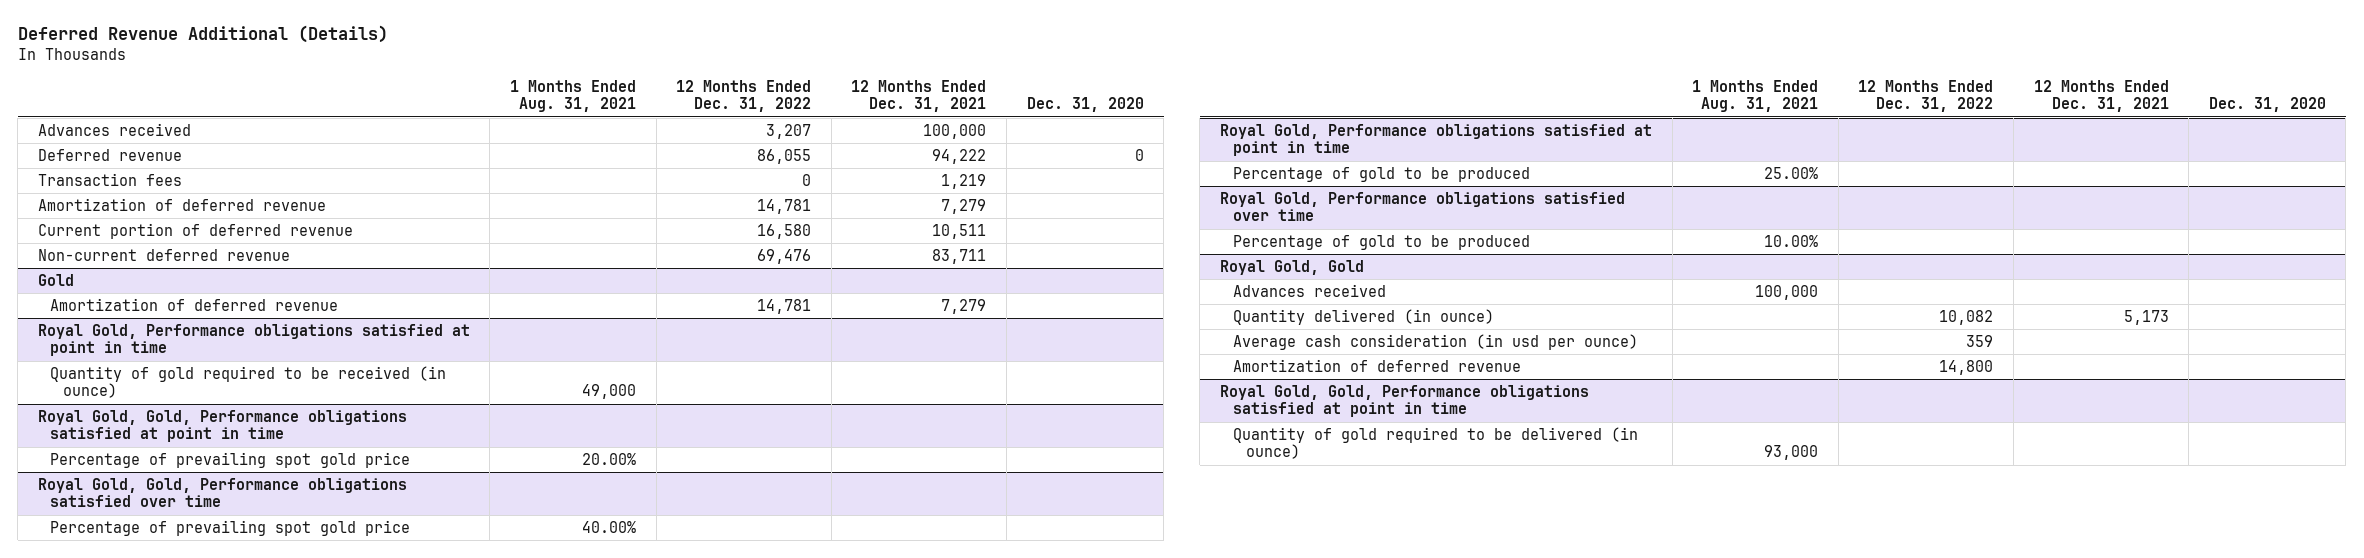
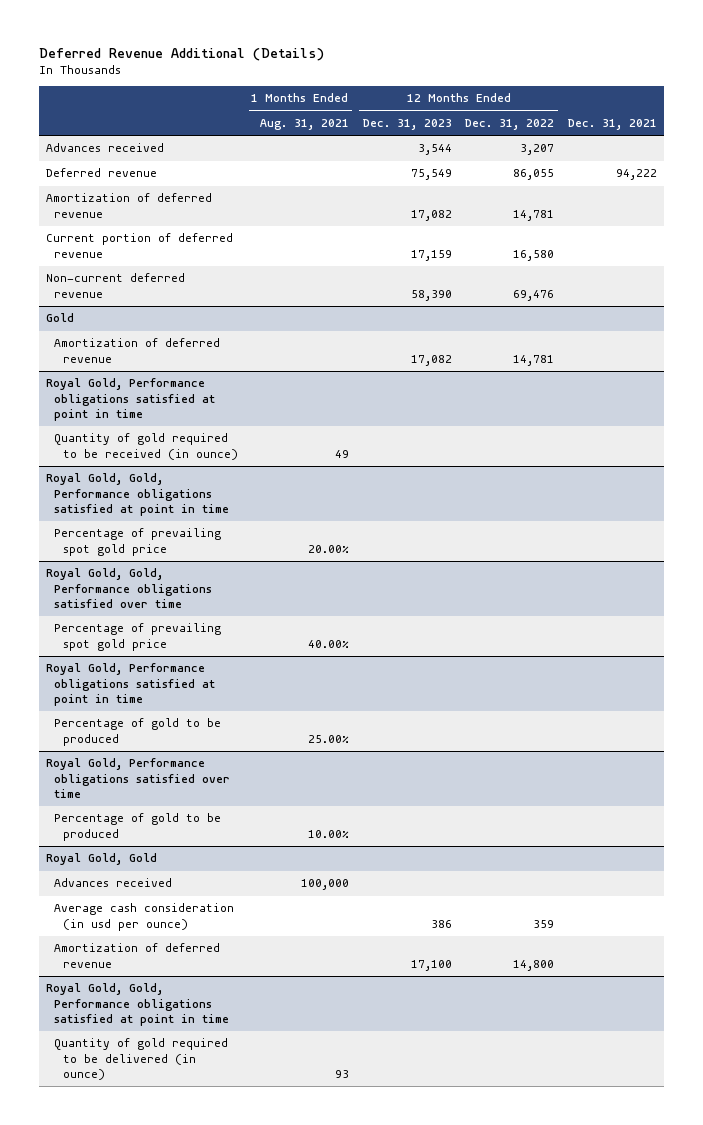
[851,79,987,113] 12 Months Ended Dec. 31, 2021 -> none
[1026,97,1144,113] Dec. 31, 2020 -> none
none -> [362,119,452,131] Dec. 31, 2023
none -> [568,119,658,131] Dec. 31, 2021
[37,172,182,186] Transaction fees -> none
[581,384,636,400] 49,000 -> [334,449,349,458] 49
[1232,308,1494,325] Quantity delivered (in ounce) -> none
[1764,445,1819,461] 93,000 -> [334,1070,349,1079] 93

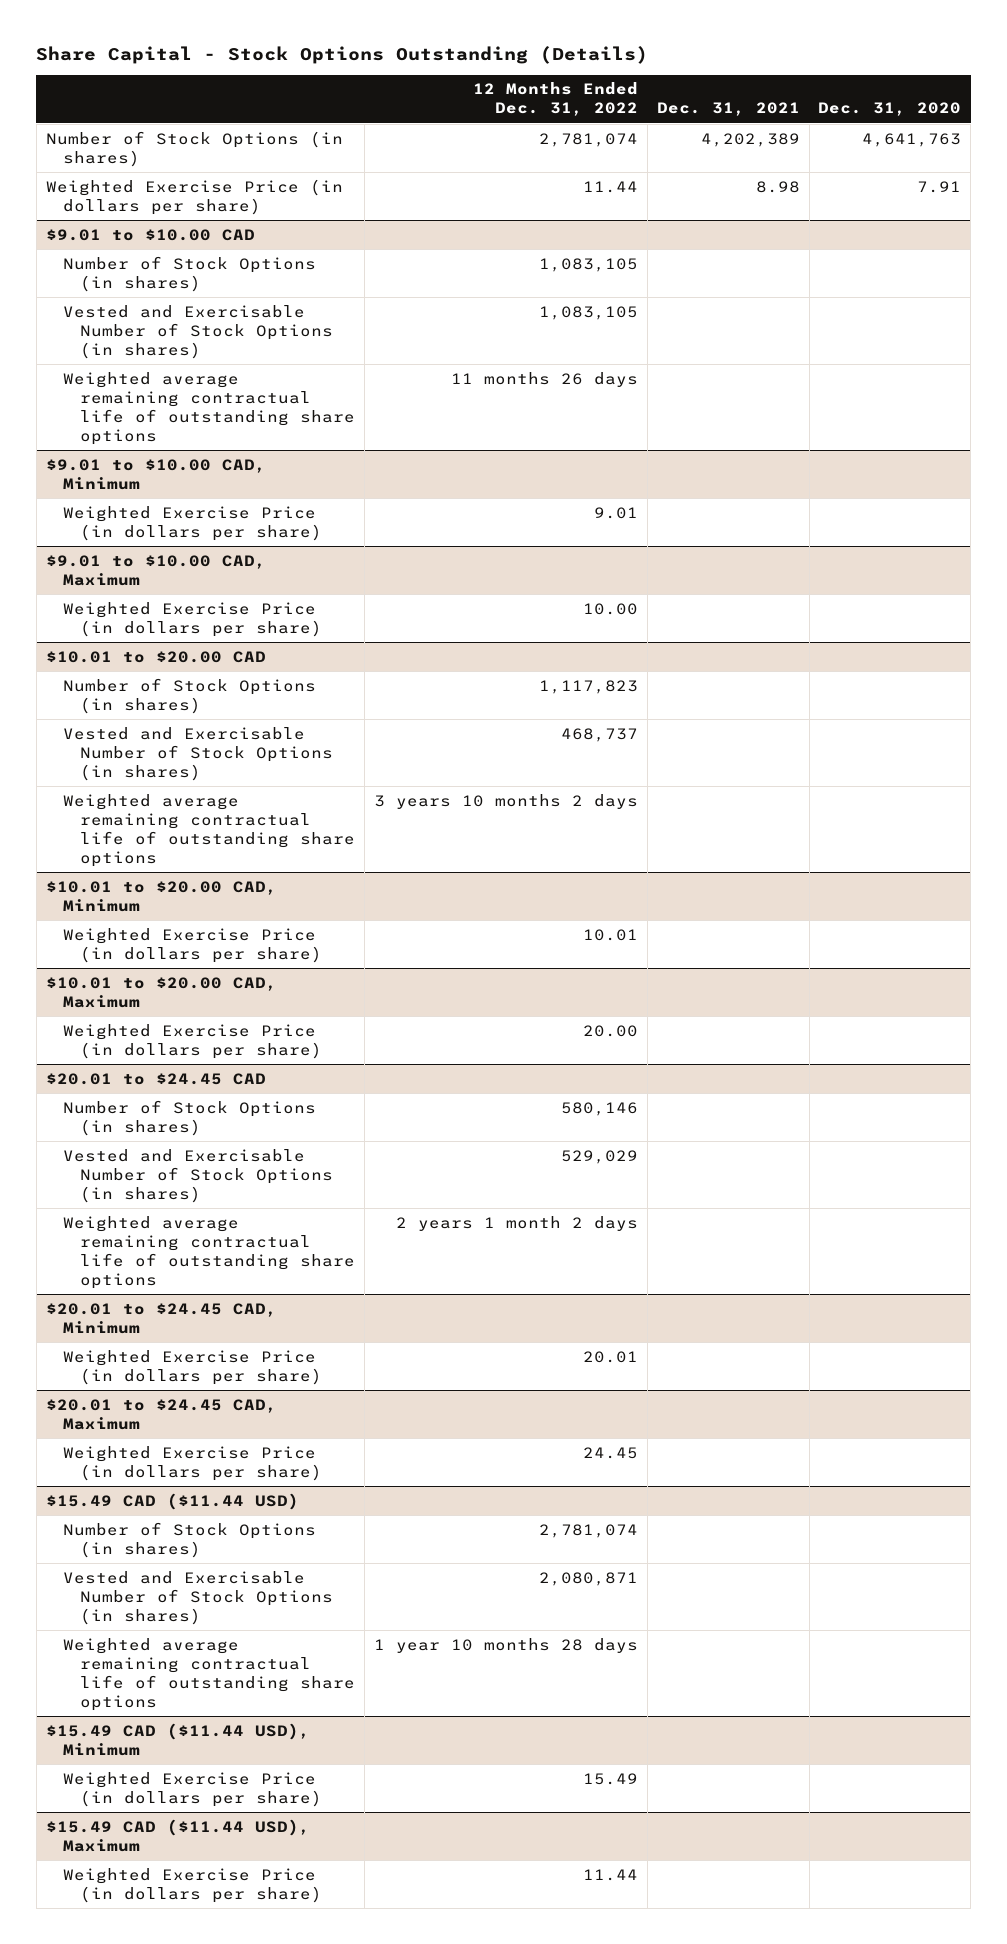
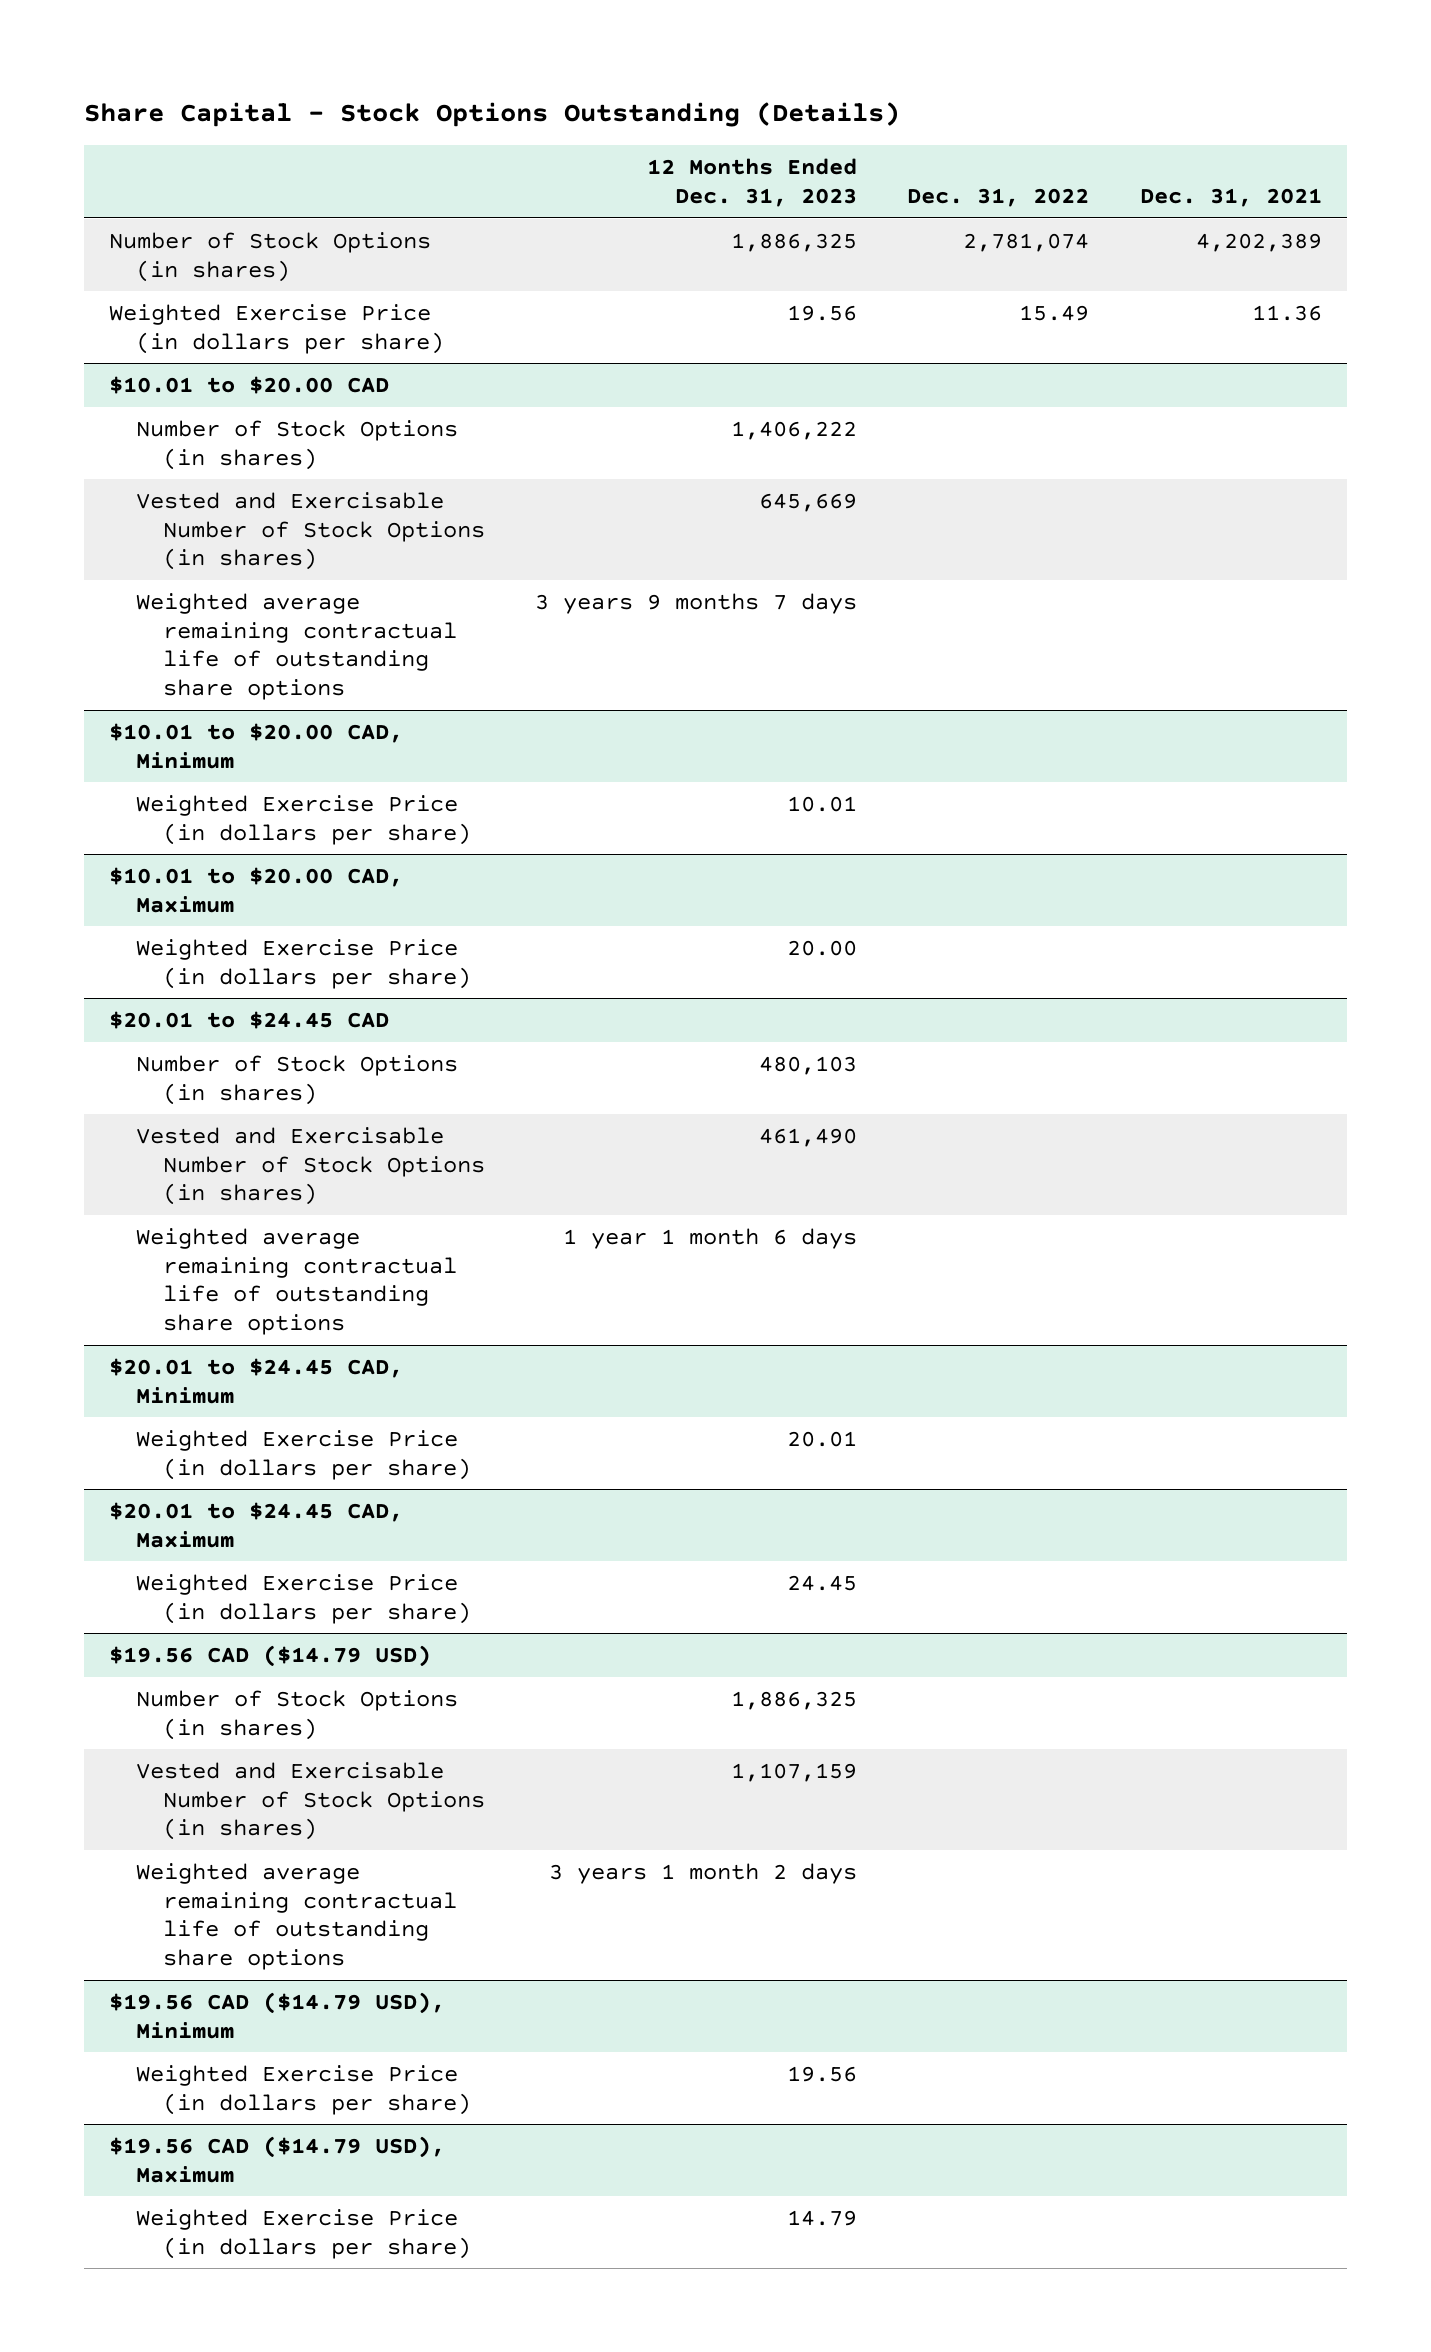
[473,82,639,117] 12 Months Ended Dec. 31, 2022 -> none
[818,102,962,117] Dec. 31, 2020 -> none
none -> [646,158,857,208] 12 Months Ended Dec. 31, 2023
none -> [907,188,1090,208] Dec. 31, 2022
[45,228,255,241] $9.01 to $10.00 CAD -> none
[63,255,317,292] Number of Stock Options (in shares) -> none
[63,304,334,359] Vested and Exercisable Number of Stock Options (in shares) -> none
[63,371,356,445] Weighted average remaining contractual life of outstanding share options -> none
[45,458,266,490] $9.01 to $10.00 CAD, Minimum -> none
[63,505,323,541] Weighted Exercise Price (in dollars per share) -> none
[45,554,266,586] $9.01 to $10.00 CAD, Maximum -> none
[63,601,323,637] Weighted Exercise Price (in dollars per share) -> none
[755,180,800,193] 8.98 -> [1251,304,1322,321] 11.36
[45,1492,299,1510] $15.49 CAD ($11.44 USD) -> [109,1644,432,1667] $19.56 CAD ($14.79 USD)
[45,1722,310,1756] $15.49 CAD ($11.44 USD), Minimum -> none
[63,1771,323,1807] Weighted Exercise Price (in dollars per share) -> none
[45,1818,310,1852] $15.49 CAD ($11.44 USD), Maximum -> none
[63,1867,323,1903] Weighted Exercise Price (in dollars per share) -> none
none -> [109,1991,446,2039] $19.56 CAD ($14.79 USD), Minimum
none -> [135,2064,471,2115] Weighted Exercise Price (in dollars per share)
none -> [109,2135,446,2183] $19.56 CAD ($14.79 USD), Maximum
none -> [135,2208,471,2259] Weighted Exercise Price (in dollars per share)

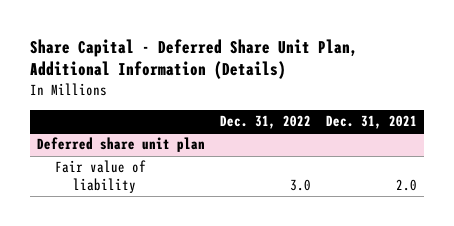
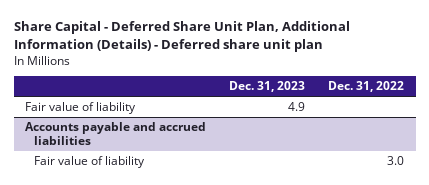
[29,38,358,80] Share Capital - Deferred Share Unit Plan, Additional Information (Details) -> [13,21,350,53] Share Capital - Deferred Share Unit Plan, Additional Information (Details) - Deferred share unit plan
[325,115,417,130] Dec. 31, 2021 -> none
none -> [229,81,306,93] Dec. 31, 2023
none -> [25,102,137,115] Fair value of liability
[37,137,206,153] Deferred share unit plan -> [25,122,207,146] Accounts payable and accrued liabilities

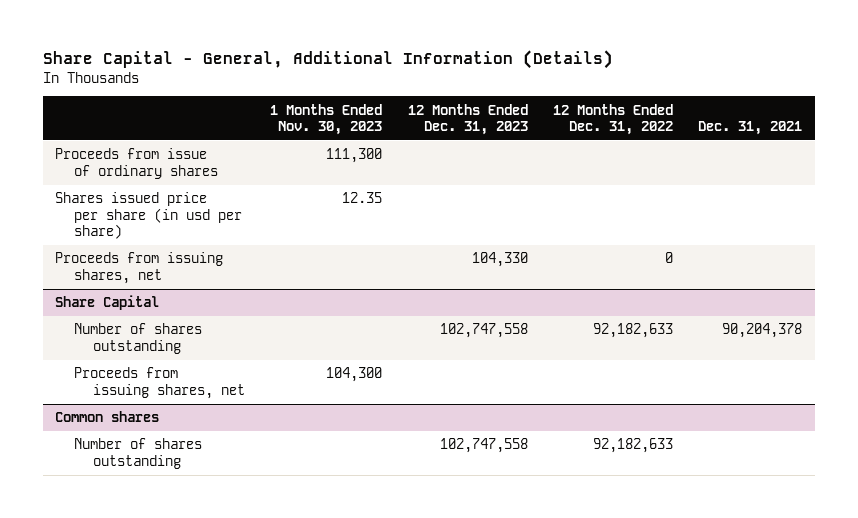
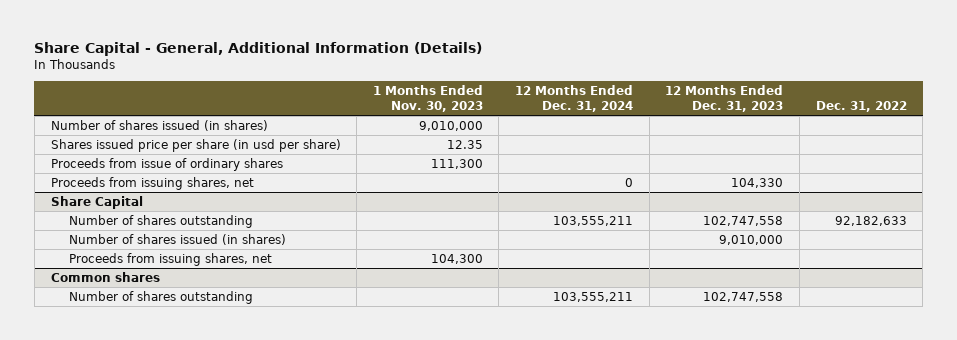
[552,103,673,136] 12 Months Ended Dec. 31, 2022 -> none
[698,121,803,136] Dec. 31, 2021 -> none
none -> [515,85,634,113] 12 Months Ended Dec. 31, 2024
none -> [815,101,907,113] Dec. 31, 2022
none -> [50,120,268,132] Number of shares issued (in shares)
[55,148,218,179] Proceeds from issue of ordinary shares -> [50,158,283,172] Proceeds from issue of ordinary shares
none -> [69,234,287,246] Number of shares issued (in shares)

